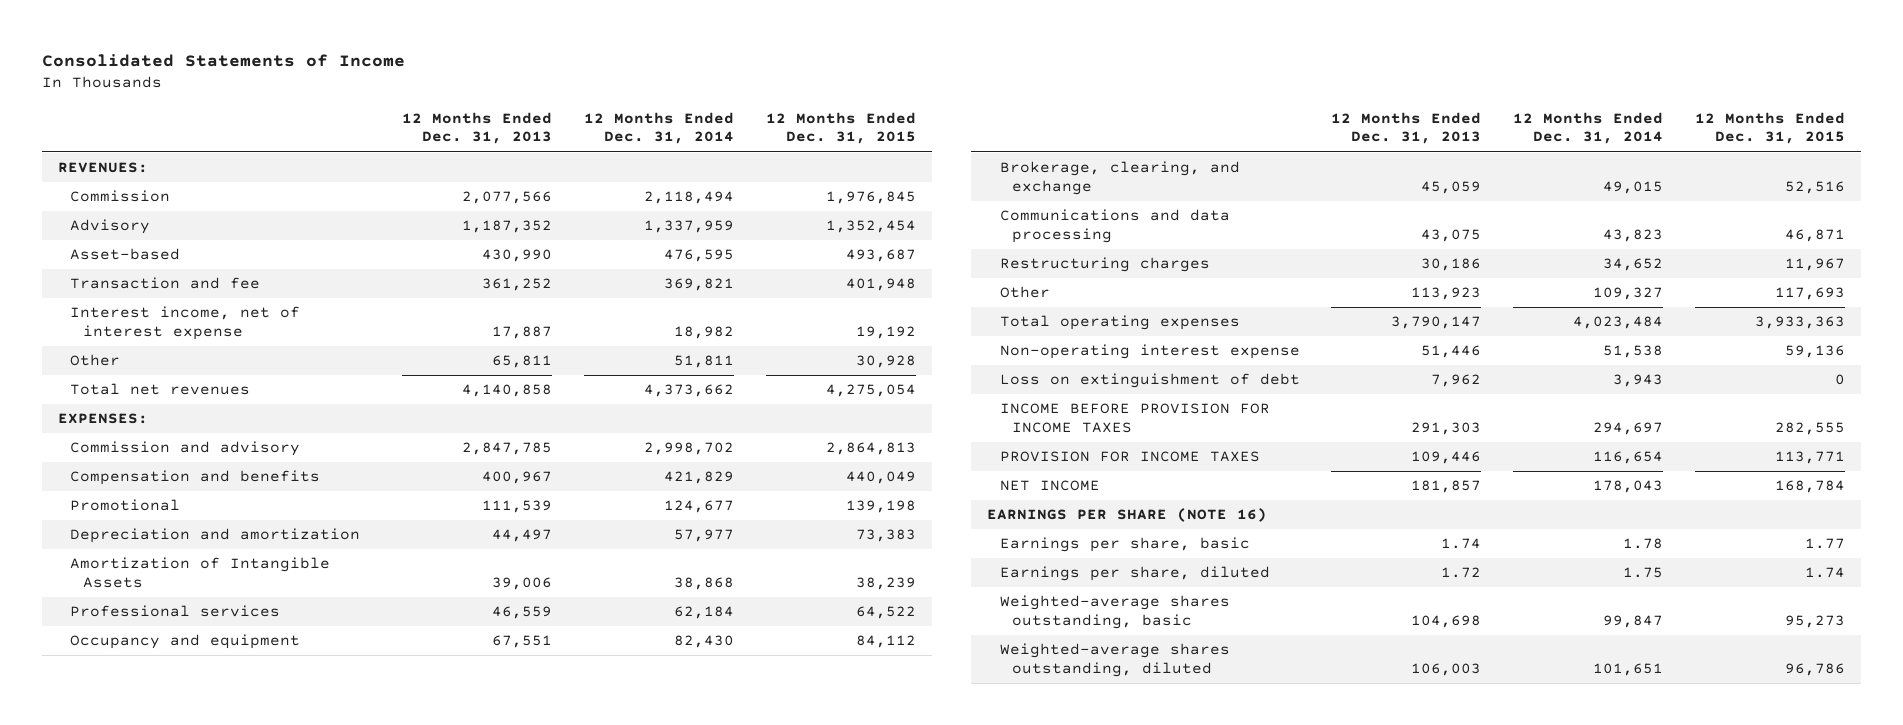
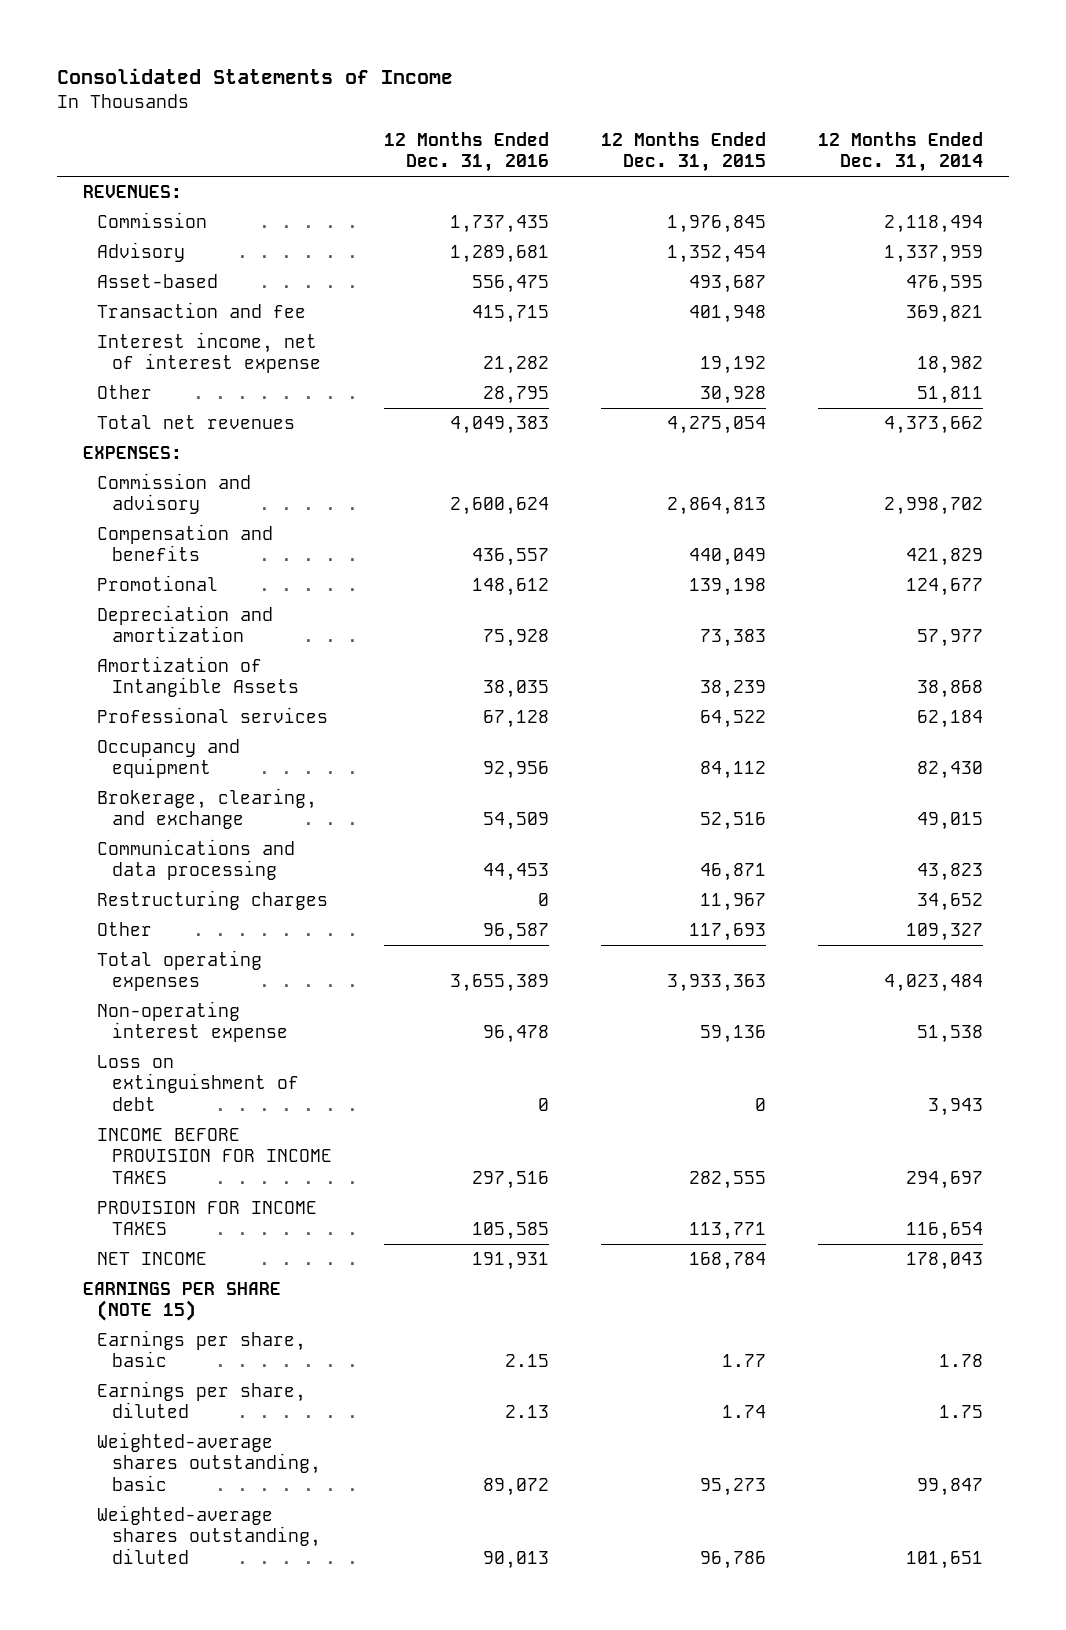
[402,111,553,145] 12 Months Ended Dec. 31, 2013 -> none
none -> [383,131,549,173] 12 Months Ended Dec. 31, 2016
[986,508,1267,523] EARNINGS PER SHARE (NOTE 16) -> [83,1281,282,1322] EARNINGS PER SHARE (NOTE 15)

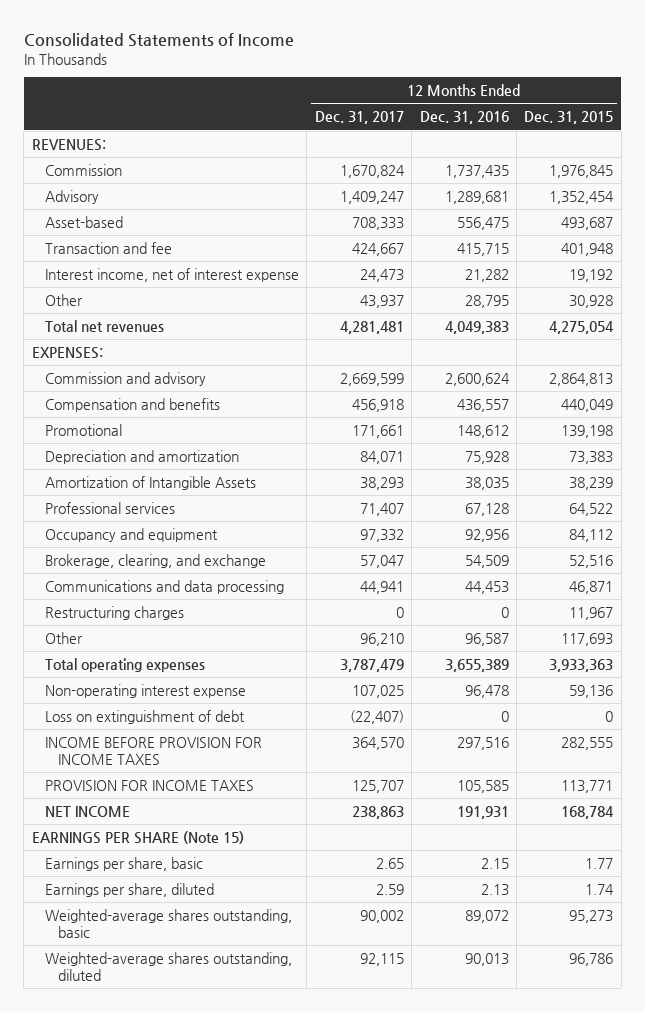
[818,131,984,173] 12 Months Ended Dec. 31, 2014 -> none
none -> [314,111,404,125] Dec. 31, 2017
[83,1281,282,1322] EARNINGS PER SHARE (NOTE 15) -> [31,830,244,844] EARNINGS PER SHARE (Note 15)

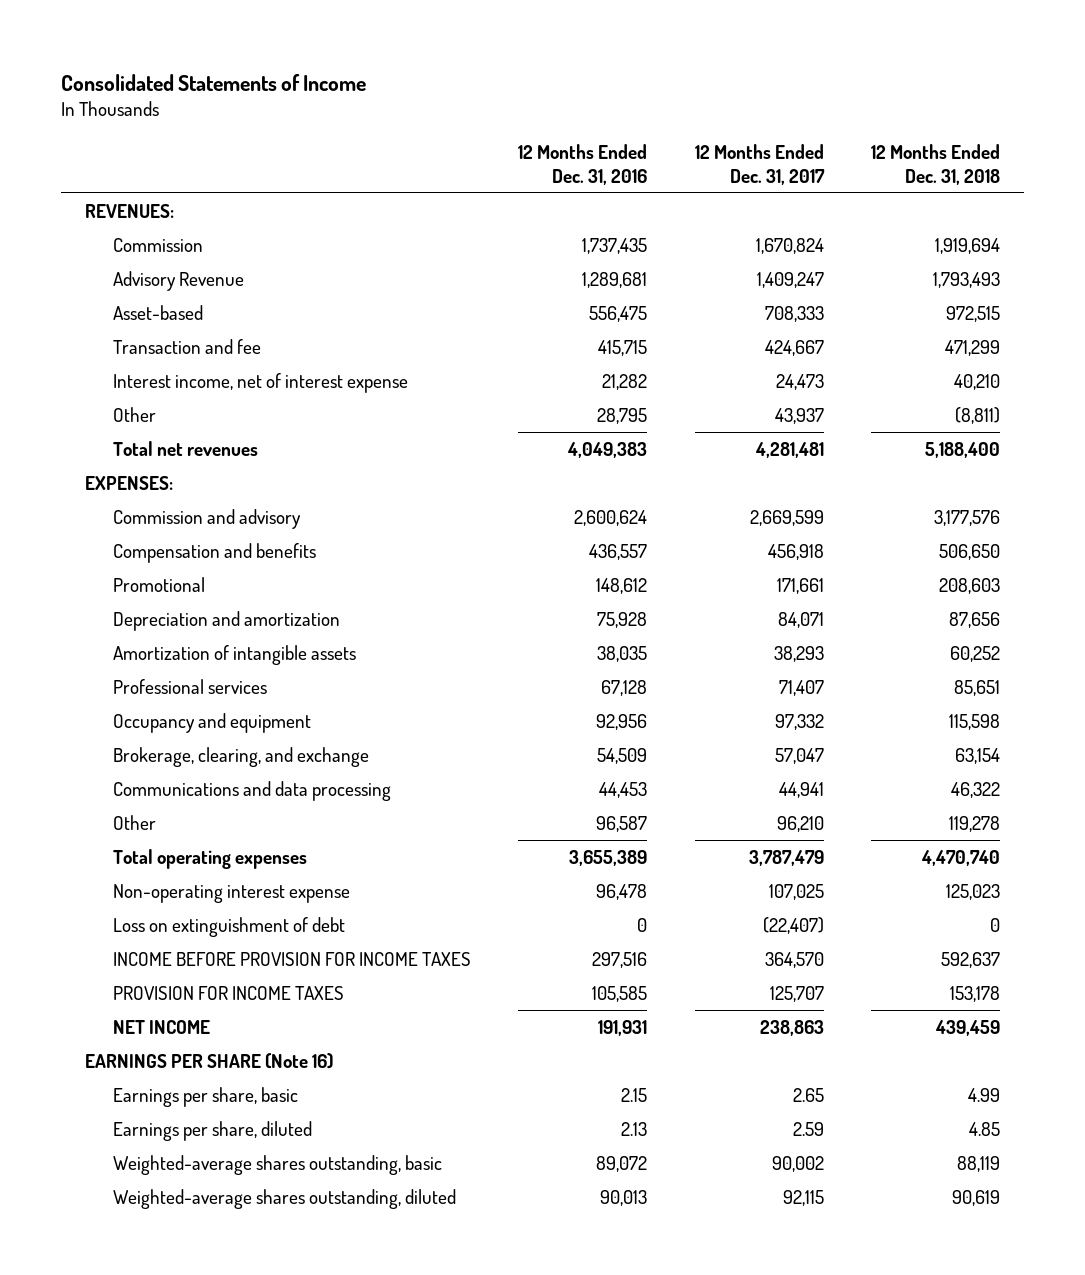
[524,111,614,125] Dec. 31, 2015 -> none
none -> [871,143,1001,185] 12 Months Ended Dec. 31, 2018
[44,189,99,204] Advisory -> [112,270,244,291] Advisory Revenue
[44,475,256,490] Amortization of Intangible Assets -> [112,644,356,665] Amortization of intangible assets
[44,605,184,620] Restructuring charges -> none
[31,830,244,844] EARNINGS PER SHARE (Note 15) -> [85,1052,334,1069] EARNINGS PER SHARE (Note 16)

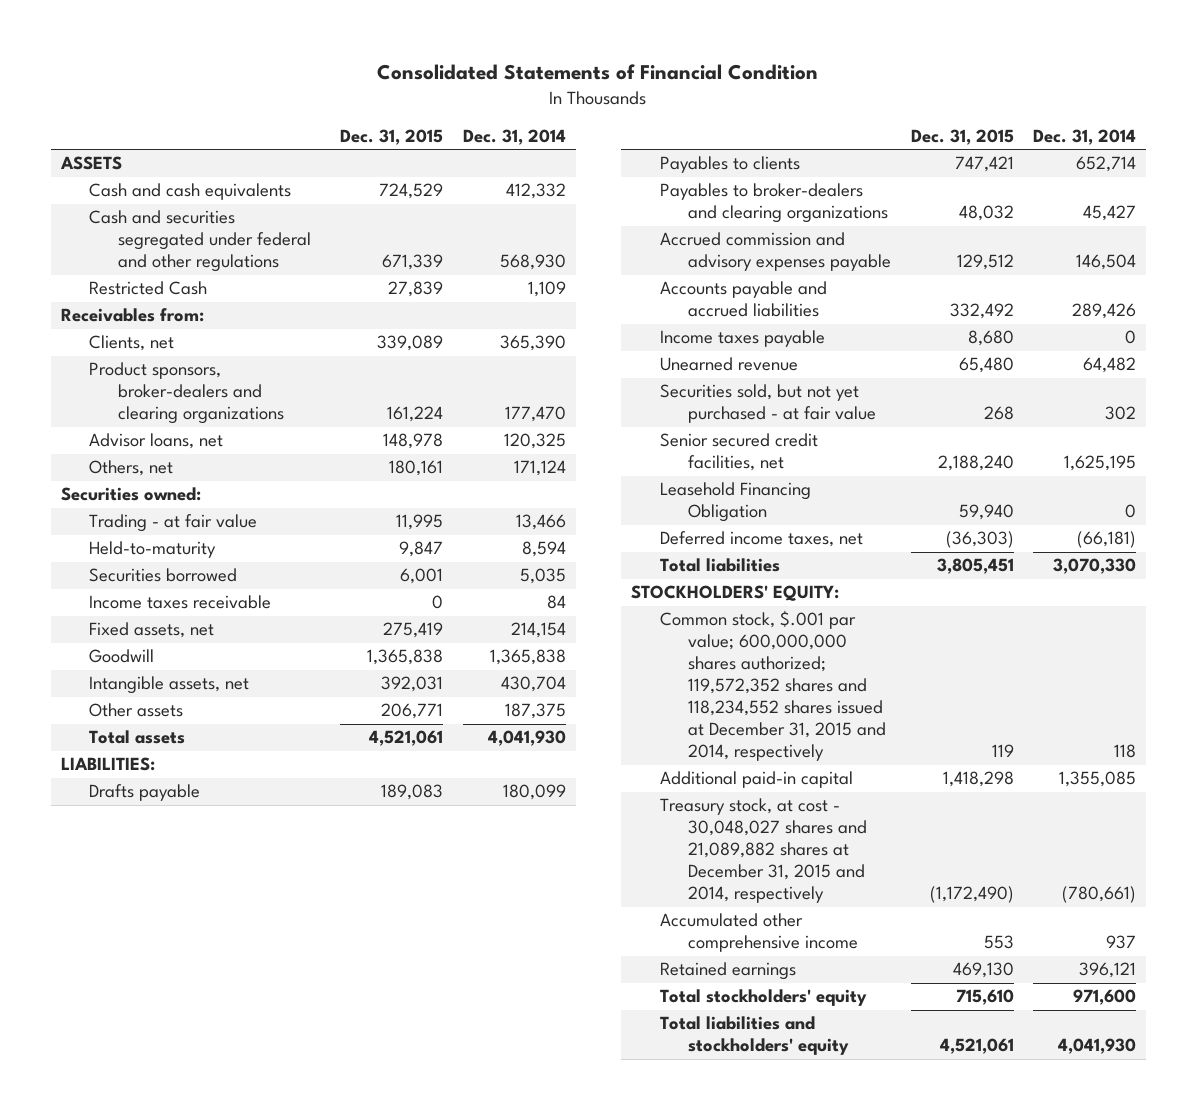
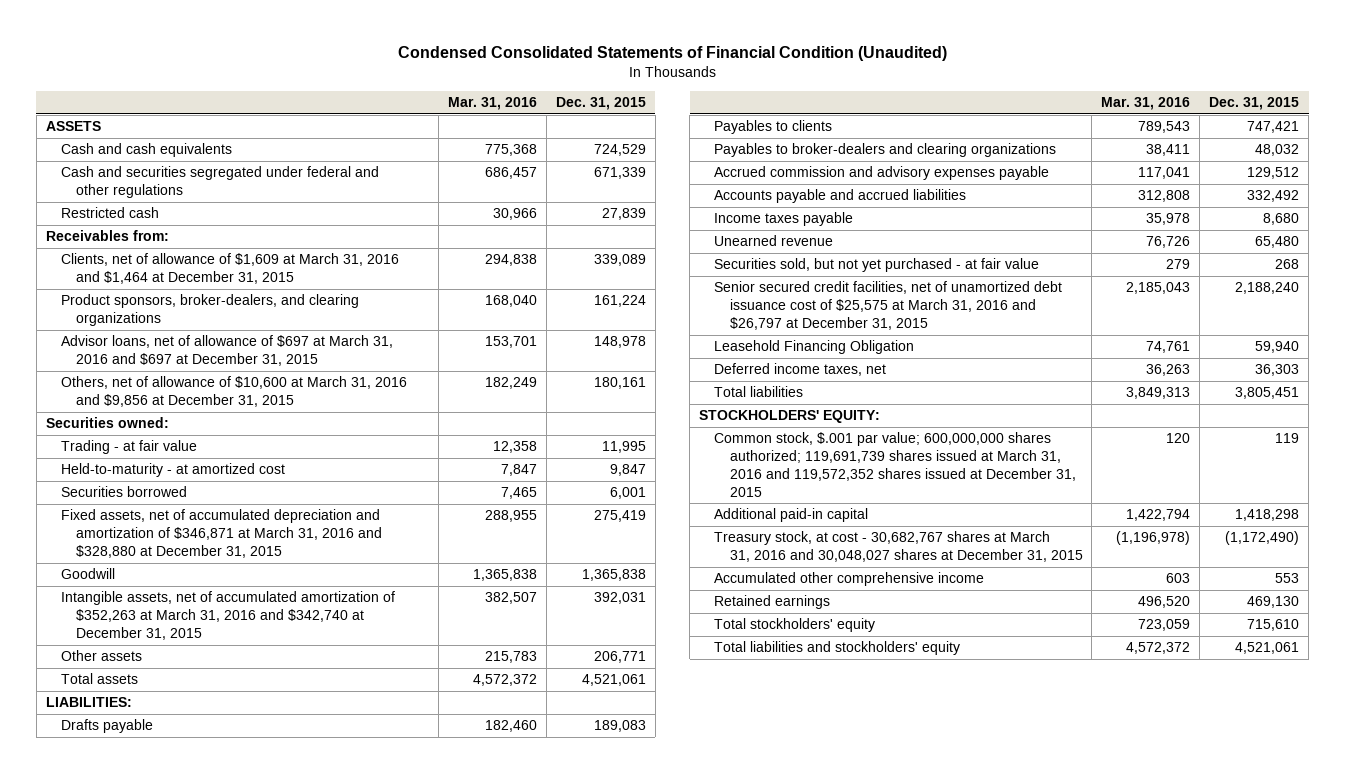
[377,64,819,81] Consolidated Statements of Financial Condition -> [397,46,947,62] Condensed Consolidated Statements of Financial Condition (Unaudited)
[462,128,566,145] Dec. 31, 2014 -> none
none -> [447,96,537,110] Mar. 31, 2016
[89,281,208,296] Restricted Cash -> [61,207,160,219] Restricted cash
[89,335,175,352] Clients, net -> [61,253,400,285] Clients, net of allowance of $1,609 at March 31, 2016 and $1,464 at December 31, 2015
[89,362,284,425] Product sponsors, broker-dealers and clearing organizations -> [61,294,360,327] Product sponsors, broker-dealers, and clearing organizations
[89,433,224,450] Advisor loans, net -> [61,335,394,367] Advisor loans, net of allowance of $697 at March 31, 2016 and $697 at December 31, 2015
[89,460,174,477] Others, net -> [61,376,408,408] Others, net of allowance of $10,600 at March 31, 2016 and $9,856 at December 31, 2015
[89,541,217,559] Held-to-maturity -> [61,463,286,478] Held-to-maturity - at amortized cost
[89,595,272,610] Income taxes receivable -> none
[89,622,215,639] Fixed assets, net -> [61,509,383,558] Fixed assets, net of accumulated depreciation and amortization of $346,871 at March 31, 2016 and $328,880 at December 31, 2015
[89,676,250,695] Intangible assets, net -> [61,591,396,640] Intangible assets, net of accumulated amortization of $352,263 at March 31, 2016 and $342,740 at December 31, 2015
[659,433,818,472] Senior secured credit facilities, net -> [714,281,1063,330] Senior secured credit facilities, net of unamortized debt issuance cost of $25,575 at March 31, 2016 and $26,797 at December 31, 2015
[945,531,1014,549] (36,303) -> [1255,364,1300,377] 36,303
[659,610,887,762] Common stock, $.001 par value; 600,000,000 shares authorized; 119,572,352 shares and 118,234,552 shares issued at December 31, 2015 and 2014, respectively -> [714,432,1076,497] Common stock, $.001 par value; 600,000,000 shares authorized; 119,691,739 shares issued at March 31, 2016 and 119,572,352 shares issued at December 31, 2015
[659,798,868,904] Treasury stock, at cost - 30,048,027 shares and 21,089,882 shares at December 31, 2015 and 2014, respectively -> [714,531,1083,563] Treasury stock, at cost - 30,682,767 shares at March 31, 2016 and 30,048,027 shares at December 31, 2015

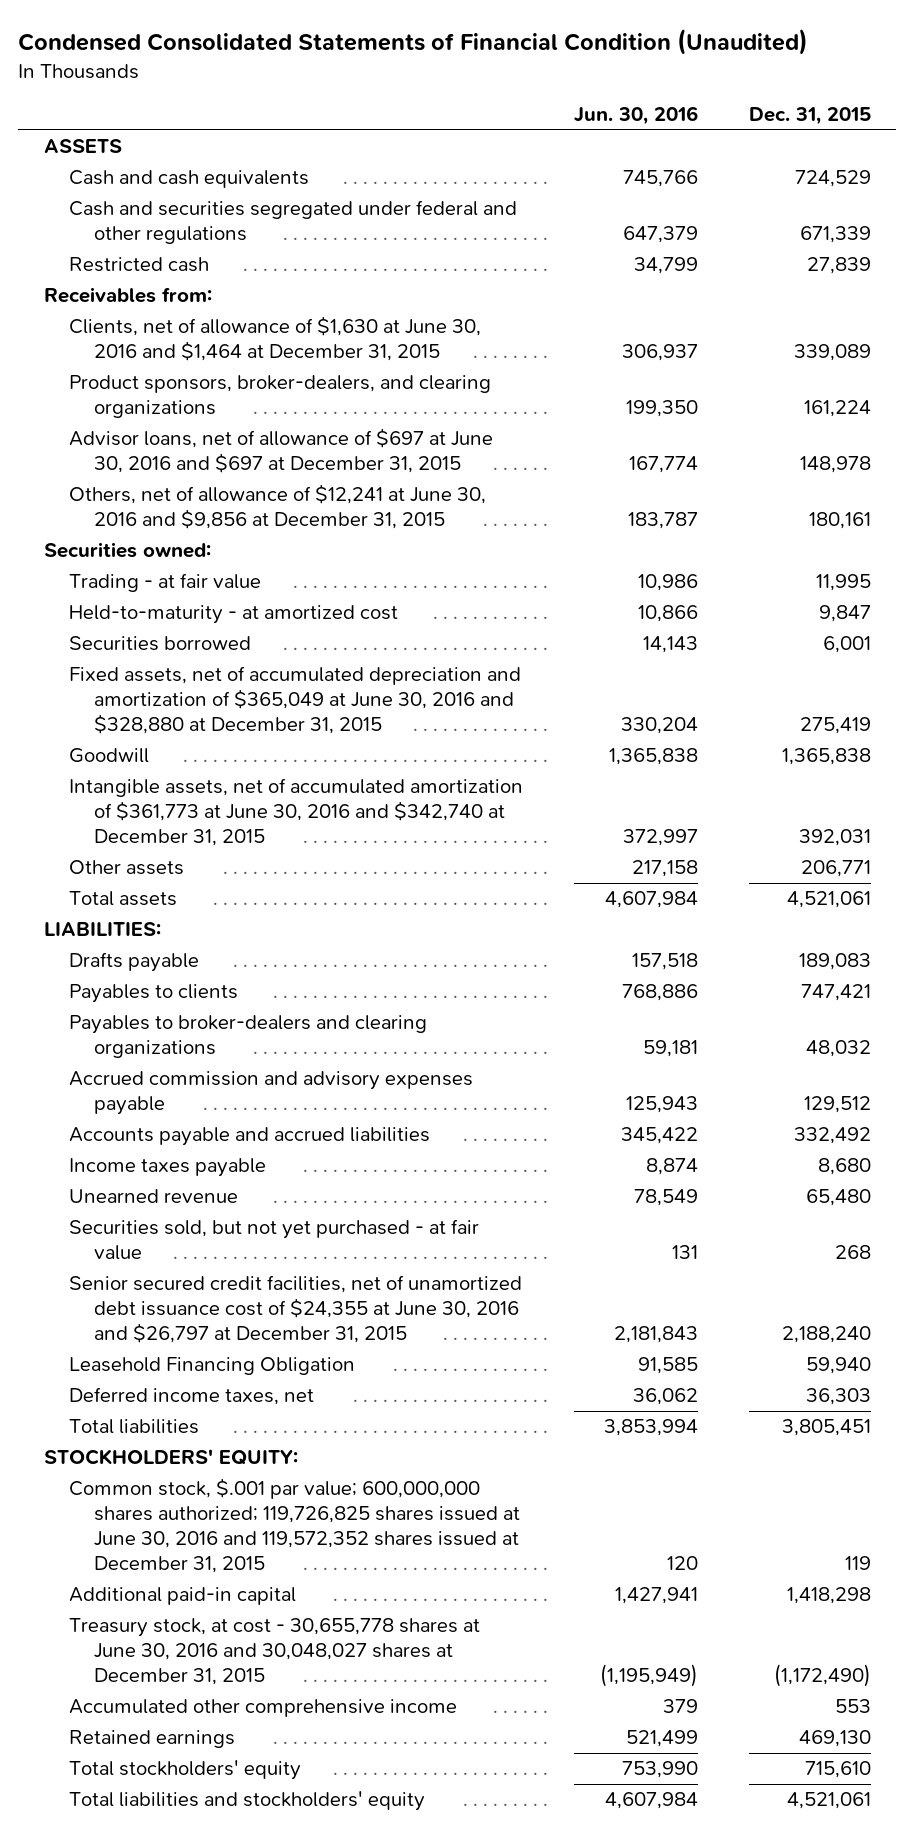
[447,96,537,110] Mar. 31, 2016 -> none
none -> [573,106,698,126] Jun. 30, 2016
[61,253,400,285] Clients, net of allowance of $1,609 at March 31, 2016 and $1,464 at December 31, 2015 -> [68,316,481,362] Clients, net of allowance of $1,630 at June 30, 2016 and $1,464 at December 31, 2015
[61,335,394,367] Advisor loans, net of allowance of $697 at March 31, 2016 and $697 at December 31, 2015 -> [68,428,493,474] Advisor loans, net of allowance of $697 at June 30, 2016 and $697 at December 31, 2015
[61,376,408,408] Others, net of allowance of $10,600 at March 31, 2016 and $9,856 at December 31, 2015 -> [68,484,486,530] Others, net of allowance of $12,241 at June 30, 2016 and $9,856 at December 31, 2015
[61,509,383,558] Fixed assets, net of accumulated depreciation and amortization of $346,871 at March 31, 2016 and $328,880 at December 31, 2015 -> [68,666,521,735] Fixed assets, net of accumulated depreciation and amortization of $365,049 at June 30, 2016 and $328,880 at December 31, 2015
[61,591,396,640] Intangible assets, net of accumulated amortization of $352,263 at March 31, 2016 and $342,740 at December 31, 2015 -> [68,778,523,847] Intangible assets, net of accumulated amortization of $361,773 at June 30, 2016 and $342,740 at December 31, 2015
[714,281,1063,330] Senior secured credit facilities, net of unamortized debt issuance cost of $25,575 at March 31, 2016 and $26,797 at December 31, 2015 -> [68,1275,522,1344] Senior secured credit facilities, net of unamortized debt issuance cost of $24,355 at June 30, 2016 and $26,797 at December 31, 2015
[714,432,1076,497] Common stock, $.001 par value; 600,000,000 shares authorized; 119,691,739 shares issued at March 31, 2016 and 119,572,352 shares issued at December 31, 2015 -> [68,1478,520,1574] Common stock, $.001 par value; 600,000,000 shares authorized; 119,726,825 shares issued at June 30, 2016 and 119,572,352 shares issued at December 31, 2015
[714,531,1083,563] Treasury stock, at cost - 30,682,767 shares at March 31, 2016 and 30,048,027 shares at December 31, 2015 -> [68,1618,480,1686] Treasury stock, at cost - 30,655,778 shares at June 30, 2016 and 30,048,027 shares at December 31, 2015

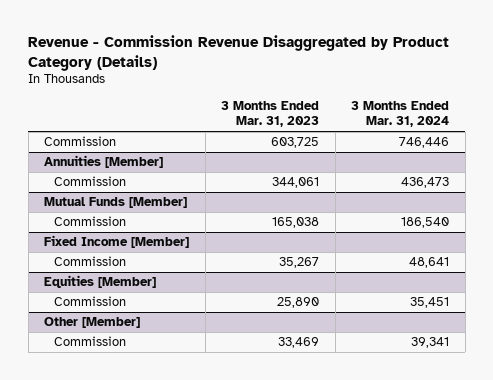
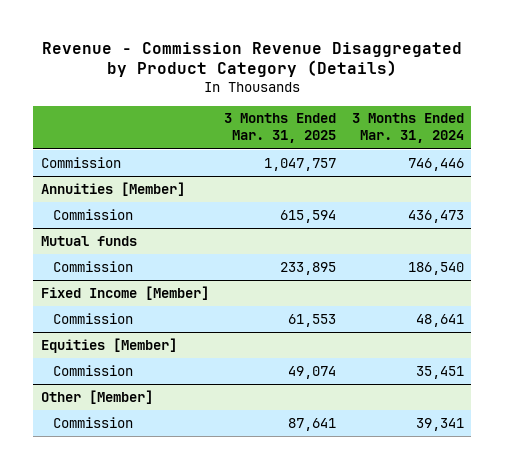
[221,100,320,128] 3 Months Ended Mar. 31, 2023 -> none
none -> [224,113,337,144] 3 Months Ended Mar. 31, 2025
[44,197,188,209] Mutual Funds [Member] -> [40,235,137,246] Mutual funds

